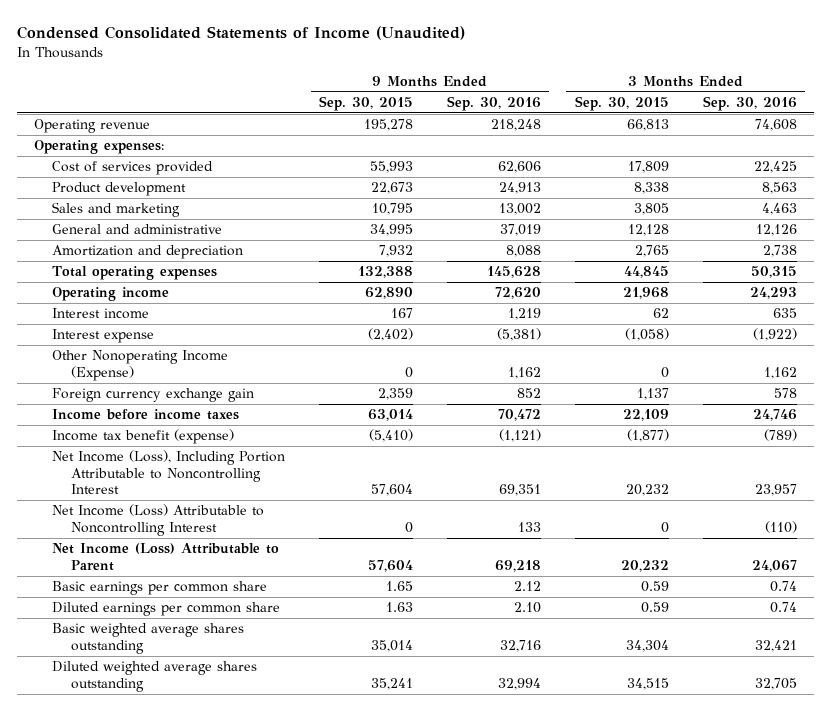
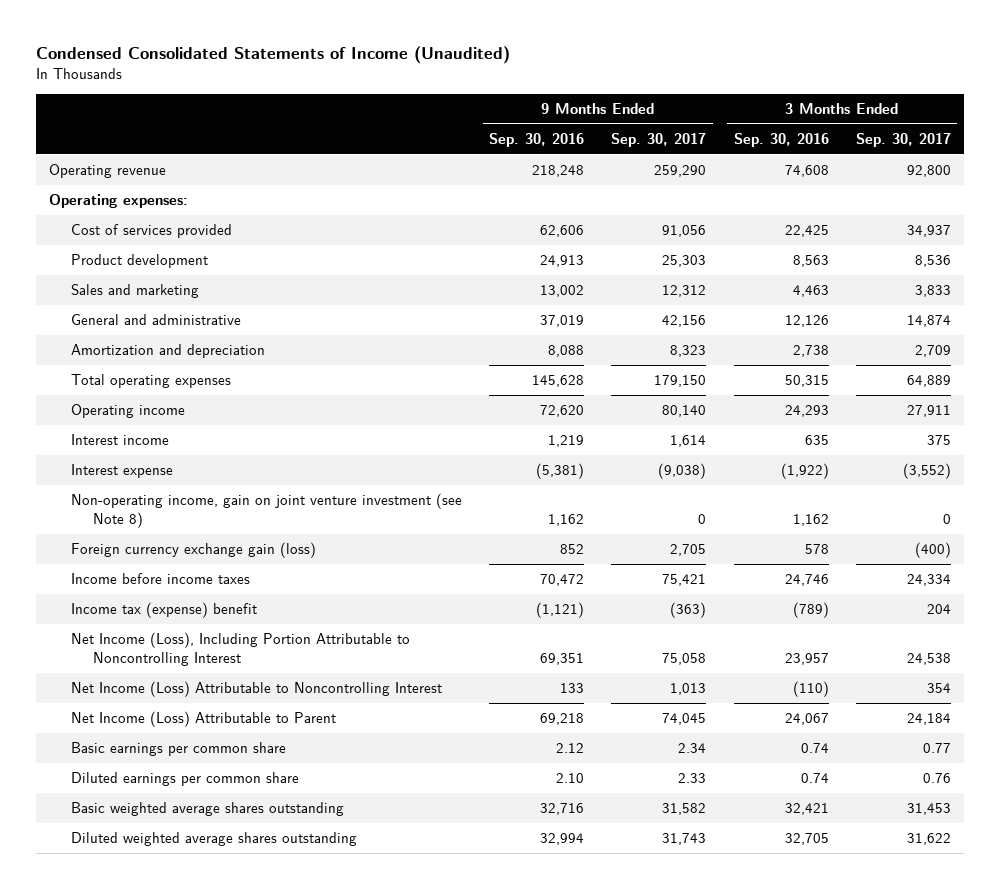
[318,96,413,112] Sep. 30, 2015 -> none
[574,96,669,112] Sep. 30, 2015 -> none
none -> [611,133,707,148] Sep. 30, 2017
none -> [855,133,951,148] Sep. 30, 2017
[52,350,229,381] Other Nonoperating Income (Expense) -> [71,493,463,529] Non-operating income, gain on joint venture investment (see Note 8)
[52,388,255,403] Foreign currency exchange gain -> [71,542,317,559] Foreign currency exchange gain (loss)
[52,429,235,445] Income tax benefit (expense) -> [71,602,258,619] Income tax (expense) benefit

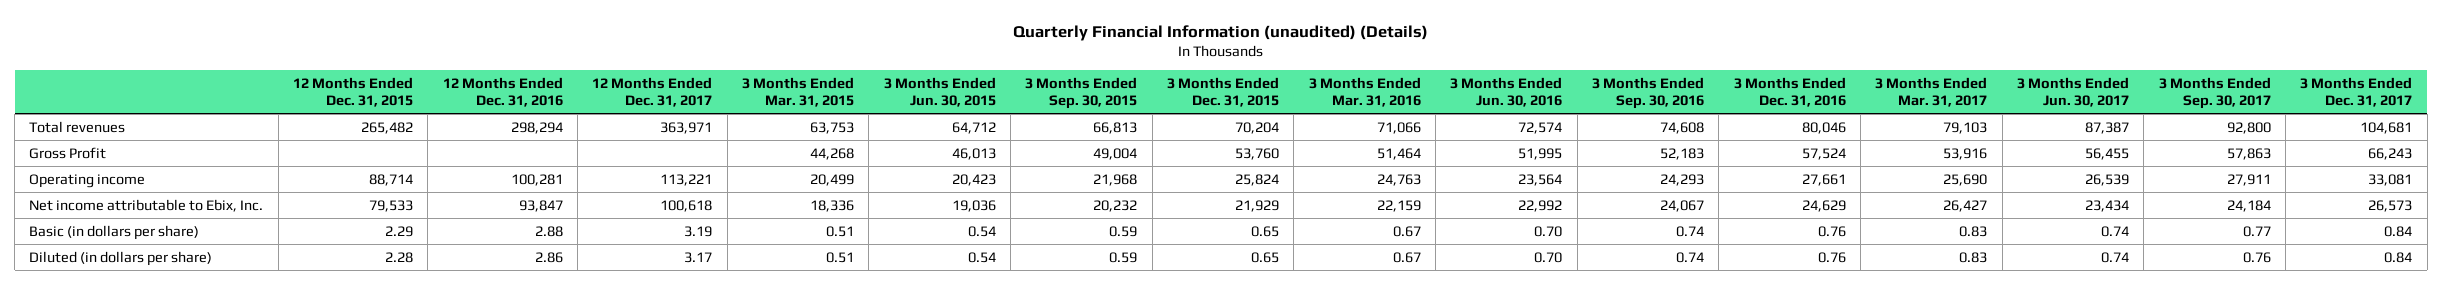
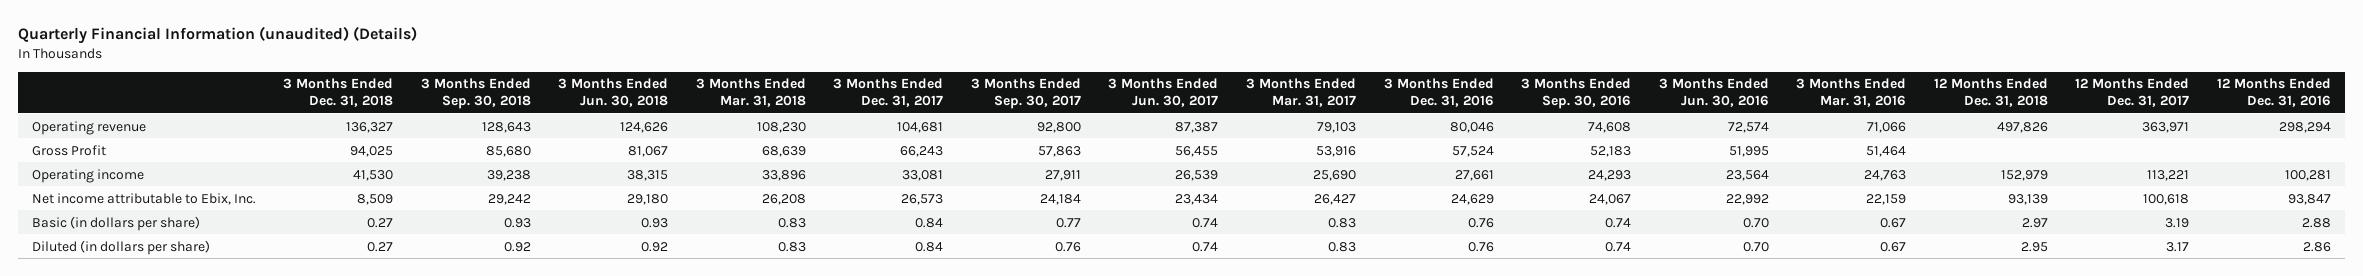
[293,76,414,107] 12 Months Ended Dec. 31, 2015 -> none
[742,76,855,107] 3 Months Ended Mar. 31, 2015 -> none
[883,76,996,107] 3 Months Ended Jun. 30, 2015 -> none
[1025,76,1138,109] 3 Months Ended Sep. 30, 2015 -> none
[1167,76,1280,107] 3 Months Ended Dec. 31, 2015 -> none
none -> [283,78,394,107] 3 Months Ended Dec. 31, 2018
none -> [420,78,531,109] 3 Months Ended Sep. 30, 2018
none -> [558,78,669,107] 3 Months Ended Jun. 30, 2018
none -> [695,78,806,107] 3 Months Ended Mar. 31, 2018
none -> [1933,78,2048,107] 12 Months Ended Dec. 31, 2018
[29,120,126,133] Total revenues -> [31,120,146,135] Operating revenue

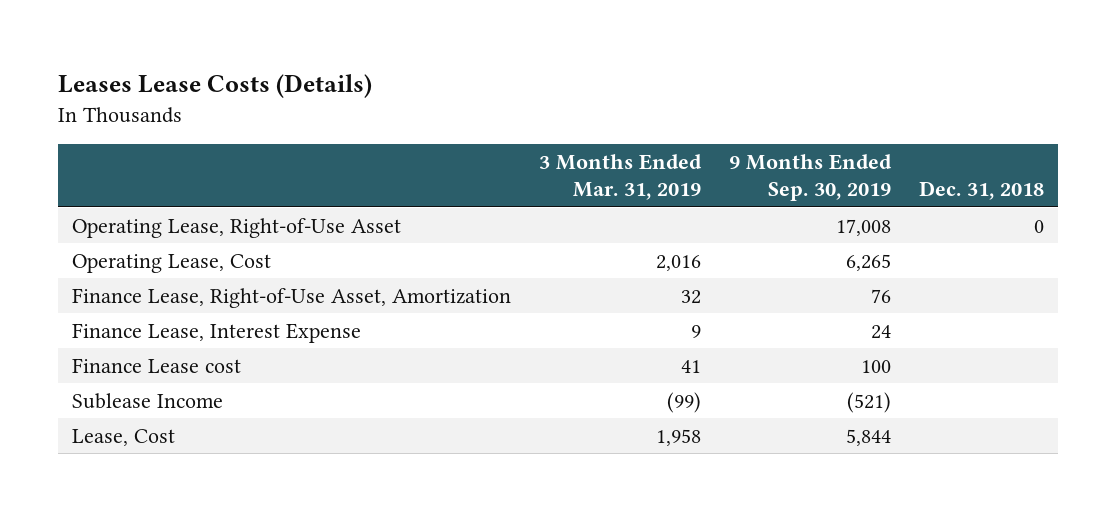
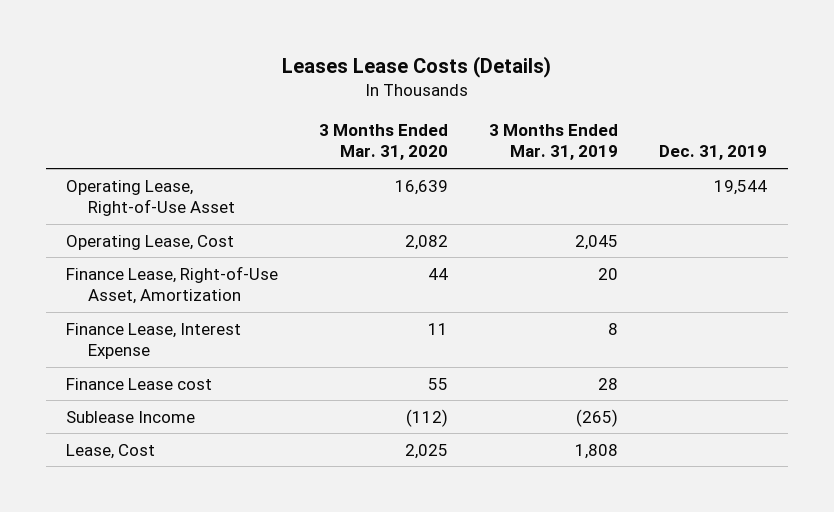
[728,153,892,202] 9 Months Ended Sep. 30, 2019 -> none
[918,181,1044,201] Dec. 31, 2018 -> none
none -> [319,123,449,161] 3 Months Ended Mar. 31, 2020
none -> [659,145,768,161] Dec. 31, 2019
[655,254,701,271] 2,016 -> [575,234,619,250] 2,045
[680,289,701,304] 32 -> [598,267,619,280] 20
[690,324,701,338] 9 -> [608,322,619,335] 8
[680,359,701,373] 41 -> [598,377,619,390] 28
[666,391,701,413] (99) -> [576,408,619,427] (265)
[655,428,701,446] 1,958 -> [575,443,619,459] 1,808

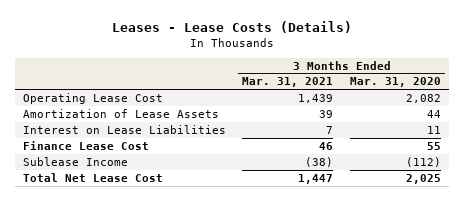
[281,55,551,78] Leases Lease Costs (Details) -> [111,20,352,33] Leases - Lease Costs (Details)
[489,123,619,161] 3 Months Ended Mar. 31, 2019 -> none
[659,145,768,161] Dec. 31, 2019 -> none
none -> [242,77,334,88] Mar. 31, 2021
[66,179,236,217] Operating Lease, Right-of-Use Asset -> none
[66,234,235,250] Operating Lease, Cost -> [23,92,164,104] Operating Lease Cost
[66,265,279,305] Finance Lease, Right-of-Use Asset, Amortization -> [23,108,220,118] Amortization of Lease Assets
[66,322,242,360] Finance Lease, Interest Expense -> [23,124,227,134] Interest on Lease Liabilities
[66,377,213,390] Finance Lease cost -> [23,140,150,150] Finance Lease Cost
[66,443,156,459] Lease, Cost -> [23,172,164,182] Total Net Lease Cost

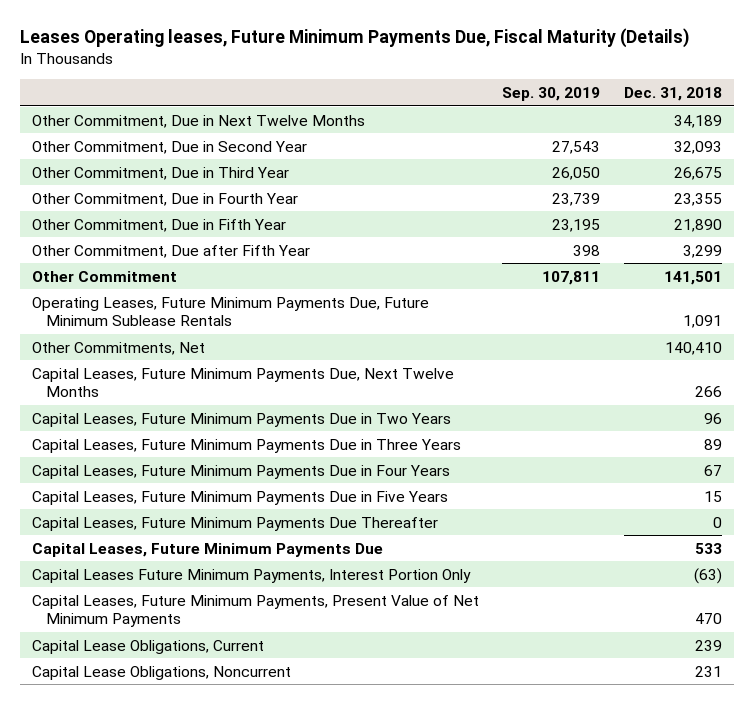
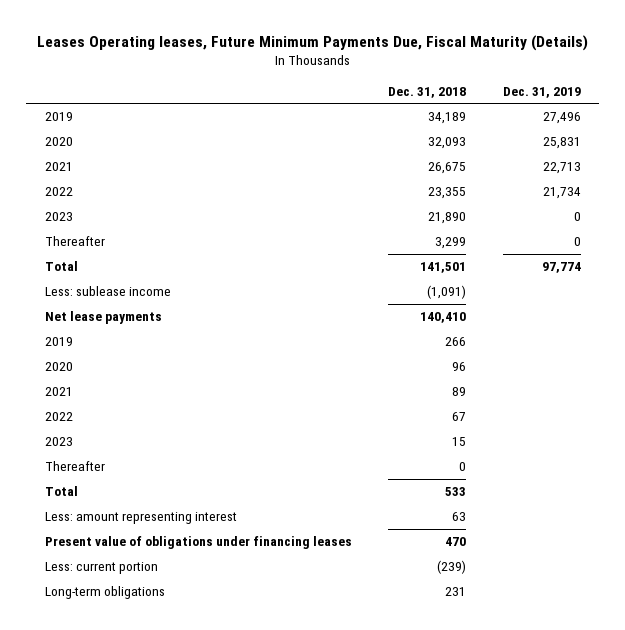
[502,86,601,101] Sep. 30, 2019 -> none
none -> [502,86,581,98] Dec. 31, 2019
[31,296,429,327] Operating Leases, Future Minimum Payments Due, Future Minimum Sublease Rentals -> none
[31,568,471,583] Capital Leases Future Minimum Payments, Interest Portion Only -> none
[31,639,264,654] Capital Lease Obligations, Current -> none
[31,114,365,128] Other Commitment, Due in Next Twelve Months -> [44,112,73,122] 2019
[31,140,307,154] Other Commitment, Due in Second Year -> [44,137,73,147] 2020
[31,166,289,180] Other Commitment, Due in Third Year -> [44,162,73,172] 2021
[31,192,298,206] Other Commitment, Due in Fourth Year -> [44,187,73,197] 2022
[31,218,286,232] Other Commitment, Due in Fifth Year -> [44,212,73,222] 2023
[31,244,310,258] Other Commitment, Due after Fifth Year -> [44,236,105,247] Thereafter
[31,270,177,282] Other Commitment -> [44,261,78,272] Total
none -> [44,286,171,297] Less: sublease income
[31,341,205,355] Other Commitments, Net -> [44,311,162,325] Net lease payments
[31,367,454,398] Capital Leases, Future Minimum Payments Due, Next Twelve Months -> [44,337,73,347] 2019
[31,412,451,427] Capital Leases, Future Minimum Payments Due in Two Years -> [44,362,73,372] 2020
[31,438,461,453] Capital Leases, Future Minimum Payments Due in Three Years -> [44,387,73,397] 2021
[31,464,450,479] Capital Leases, Future Minimum Payments Due in Four Years -> [44,412,73,422] 2022
[31,490,448,505] Capital Leases, Future Minimum Payments Due in Five Years -> [44,437,73,447] 2023
[31,516,438,531] Capital Leases, Future Minimum Payments Due Thereafter -> [44,461,105,472] Thereafter
[31,542,383,557] Capital Leases, Future Minimum Payments Due -> [44,486,78,497] Total
none -> [44,512,237,525] Less: amount representing interest
[31,594,479,628] Capital Leases, Future Minimum Payments, Present Value of Net Minimum Payments -> [44,536,352,550] Present value of obligations under financing leases
none -> [44,562,158,575] Less: current portion
[31,665,291,680] Capital Lease Obligations, Noncurrent -> [44,586,165,600] Long-term obligations

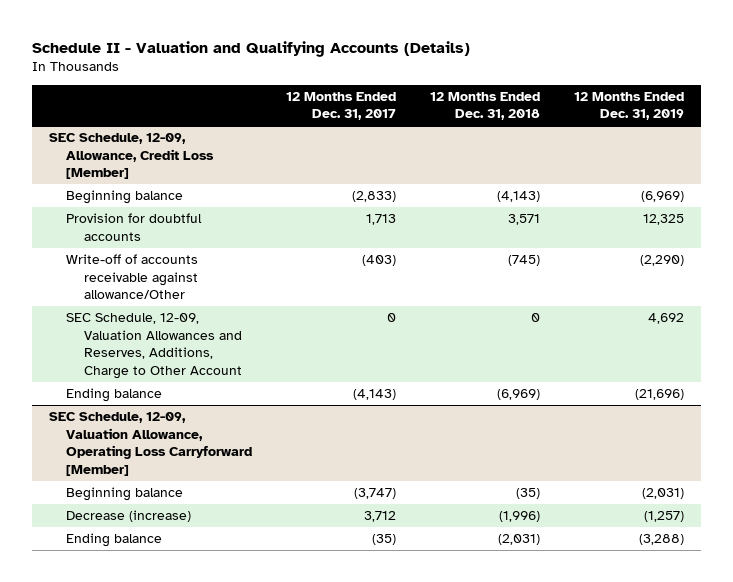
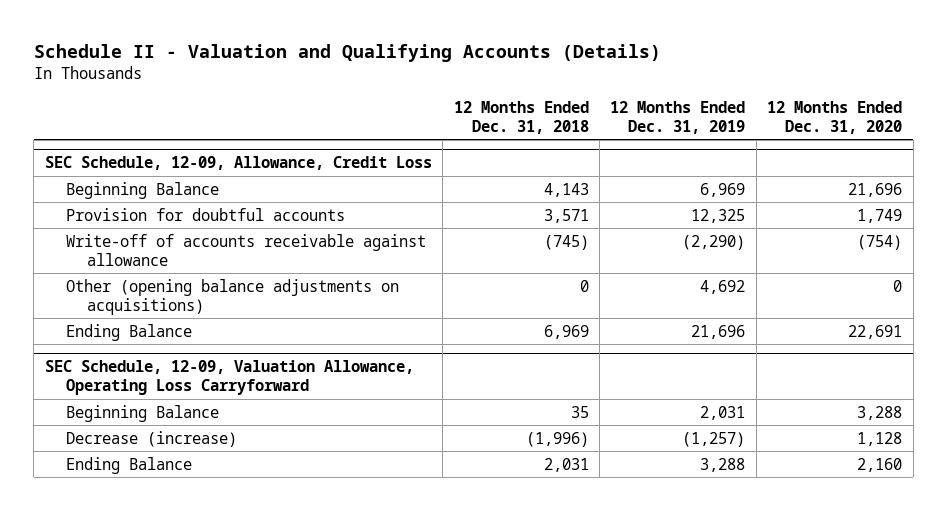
[286,91,397,121] 12 Months Ended Dec. 31, 2017 -> none
none -> [767,100,903,134] 12 Months Ended Dec. 31, 2020
[48,133,215,180] SEC Schedule, 12-09, Allowance, Credit Loss [Member] -> [44,156,432,171] SEC Schedule, 12-09, Allowance, Credit Loss
[66,190,184,205] Beginning balance -> [65,181,219,199] Beginning Balance
[496,191,540,203] (4,143) -> [543,182,589,197] 4,143
[640,191,684,203] (6,969) -> [700,182,746,197] 6,969
[66,254,199,300] Write-off of accounts receivable against allowance/Other -> [65,233,426,266] Write-off of accounts receivable against allowance
[66,313,242,379] SEC Schedule, 12-09, Valuation Allowances and Reserves, Additions, Charge to Other Account -> [65,278,399,315] Other (opening balance adjustments on acquisitions)
[66,388,163,403] Ending balance -> [65,323,192,341] Ending Balance
[496,389,540,401] (6,969) -> [543,324,589,339] 6,969
[634,389,684,401] (21,696) -> [691,324,746,339] 21,696
[48,412,253,476] SEC Schedule, 12-09, Valuation Allowance, Operating Loss Carryforward [Member] -> [44,360,414,396] SEC Schedule, 12-09, Valuation Allowance, Operating Loss Carryforward
[66,487,184,502] Beginning balance -> [65,404,219,422] Beginning Balance
[515,488,540,500] (35) -> [570,405,589,418] 35
[641,488,684,500] (2,031) -> [700,405,746,420] 2,031
[66,533,163,548] Ending balance -> [65,456,192,474] Ending Balance
[497,534,540,546] (2,031) -> [543,457,589,472] 2,031
[638,534,684,546] (3,288) -> [700,457,746,472] 3,288

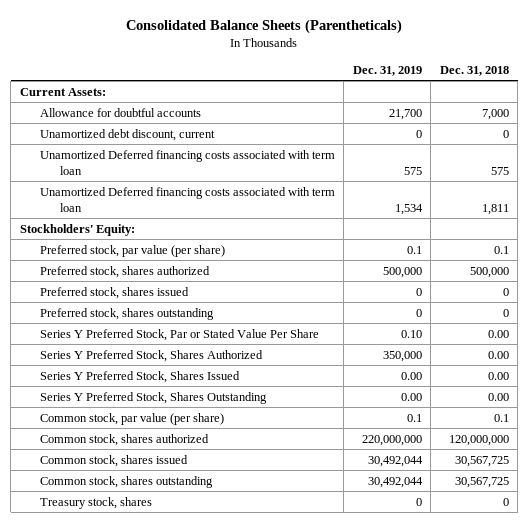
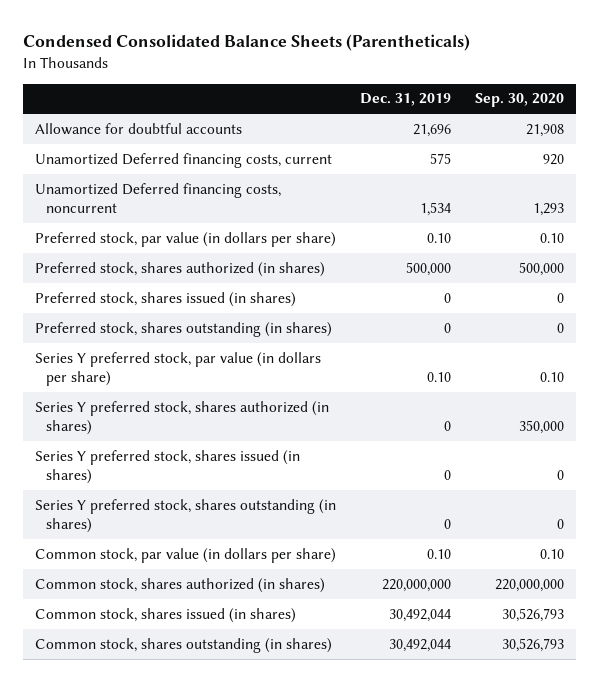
[126,19,403,35] Consolidated Balance Sheets (Parentheticals) -> [23,34,471,52] Condensed Consolidated Balance Sheets (Parentheticals)
[439,65,509,76] Dec. 31, 2018 -> none
none -> [475,93,565,108] Sep. 30, 2020
[19,87,106,96] Current Assets: -> none
[39,128,215,141] Unamortized debt discount, current -> none
[19,223,135,236] Stockholders' Equity: -> none
[39,496,152,509] Treasury stock, shares -> none
[388,108,422,120] 21,700 -> [413,123,452,137] 21,696
[39,149,335,175] Unamortized Deferred financing costs associated with term loan -> [35,152,333,168] Unamortized Deferred financing costs, current
[39,186,335,212] Unamortized Deferred financing costs associated with term loan -> [35,182,282,213] Unamortized Deferred financing costs, noncurrent
[39,244,225,257] Preferred stock, par value (per share) -> [35,231,337,247] Preferred stock, par value (in dollars per share)
[406,245,422,254] 0.1 -> [427,232,452,243] 0.10
[39,265,210,278] Preferred stock, shares authorized -> [35,261,326,277] Preferred stock, shares authorized (in shares)
[39,286,189,299] Preferred stock, shares issued -> [35,291,297,307] Preferred stock, shares issued (in shares)
[39,307,214,320] Preferred stock, shares outstanding -> [35,321,333,337] Preferred stock, shares outstanding (in shares)
[39,328,319,341] Series Y Preferred Stock, Par or Stated Value Per Share -> [35,351,322,386] Series Y preferred stock, par value (in dollars per share)
[39,349,263,362] Series Y Preferred Stock, Shares Authorized -> [35,400,330,435] Series Y preferred stock, shares authorized (in shares)
[382,350,422,362] 350,000 -> [444,420,452,431] 0
[39,370,240,383] Series Y Preferred Stock, Shares Issued -> [35,449,301,484] Series Y preferred stock, shares issued (in shares)
[400,371,422,380] 0.00 -> [444,469,452,480] 0
[39,391,267,404] Series Y Preferred Stock, Shares Outstanding -> [35,498,337,533] Series Y preferred stock, shares outstanding (in shares)
[400,392,422,401] 0.00 -> [444,518,452,529] 0
[39,412,224,425] Common stock, par value (per share) -> [35,547,337,563] Common stock, par value (in dollars per share)
[406,413,422,422] 0.1 -> [427,548,452,559] 0.10
[39,433,209,446] Common stock, shares authorized -> [35,577,326,593] Common stock, shares authorized (in shares)
[39,454,188,467] Common stock, shares issued -> [35,607,297,623] Common stock, shares issued (in shares)
[39,475,213,488] Common stock, shares outstanding -> [35,637,333,653] Common stock, shares outstanding (in shares)

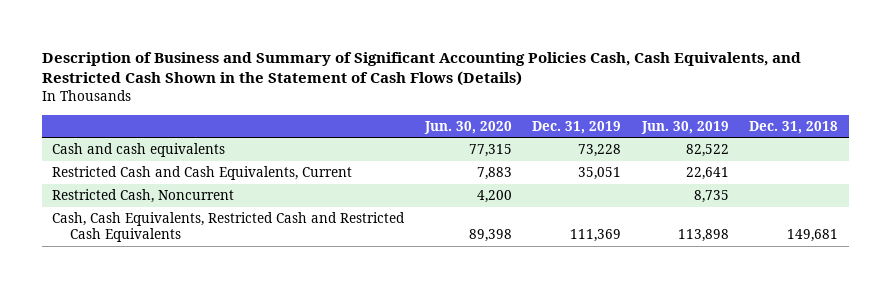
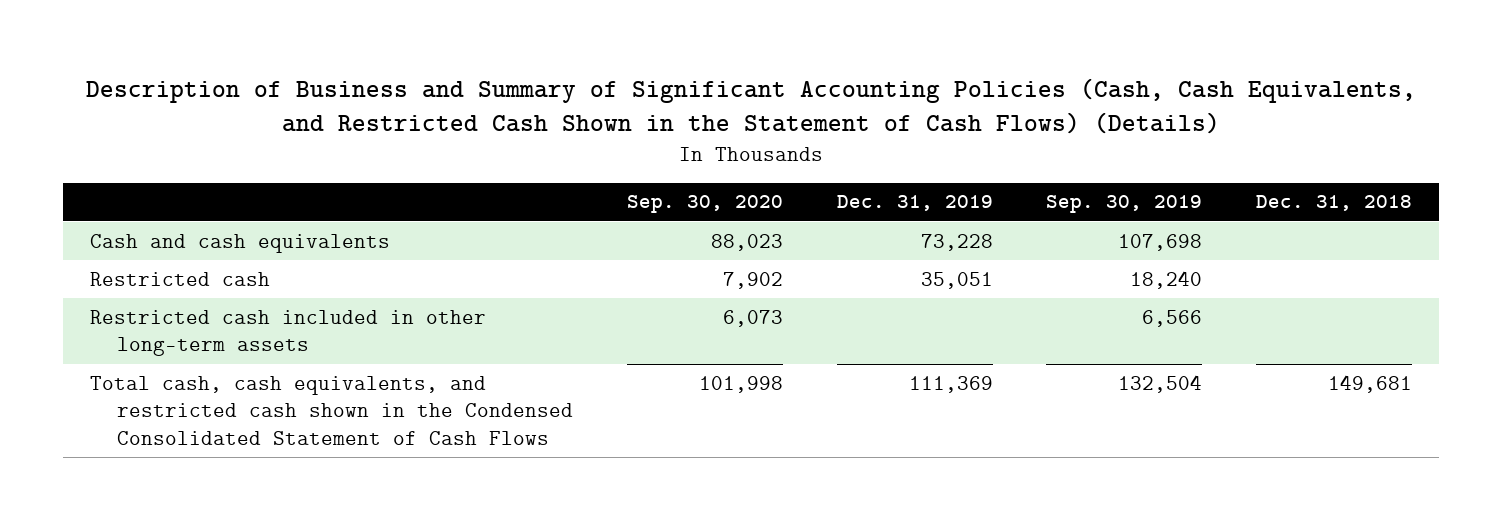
[42,51,802,87] Description of Business and Summary of Significant Accounting Policies Cash, Cash Equivalents, and Restricted Cash Shown in the Statement of Cash Flows (Details) -> [86,77,1417,134] Description of Business and Summary of Significant Accounting Policies (Cash, Cash Equivalents, and Restricted Cash Shown in the Statement of Cash Flows) (Details)
[423,120,512,134] Jun. 30, 2020 -> none
[640,120,729,134] Jun. 30, 2019 -> none
none -> [626,195,783,214] Sep. 30, 2020
none -> [1046,195,1203,214] Sep. 30, 2019
[52,166,353,181] Restricted Cash and Cash Equivalents, Current -> [89,271,270,286] Restricted cash
[52,189,235,204] Restricted Cash, Noncurrent -> [89,309,486,357] Restricted cash included in other long-term assets
[52,212,406,243] Cash, Cash Equivalents, Restricted Cash and Restricted Cash Equivalents -> [89,375,573,446] Total cash, cash equivalents, and restricted cash shown in the Condensed Consolidated Statement of Cash Flows

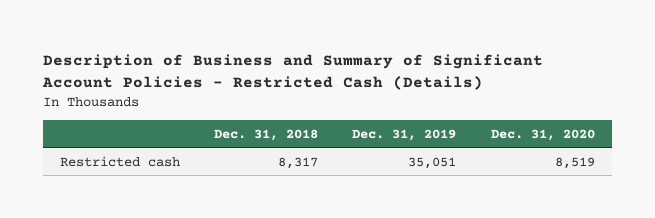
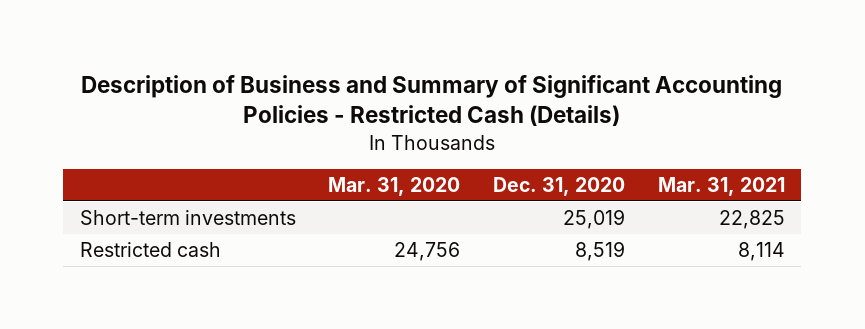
[42,54,544,91] Description of Business and Summary of Significant Account Policies - Restricted Cash (Details) -> [81,75,783,127] Description of Business and Summary of Significant Accounting Policies - Restricted Cash (Details)
[214,128,319,141] Dec. 31, 2018 -> none
[352,128,457,141] Dec. 31, 2019 -> none
none -> [328,177,461,197] Mar. 31, 2020
none -> [658,177,786,197] Mar. 31, 2021
none -> [79,210,296,226] Short-term investments

